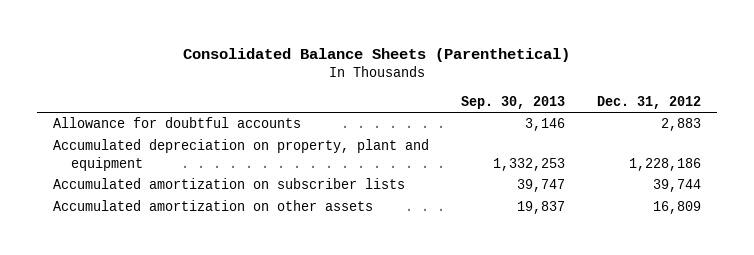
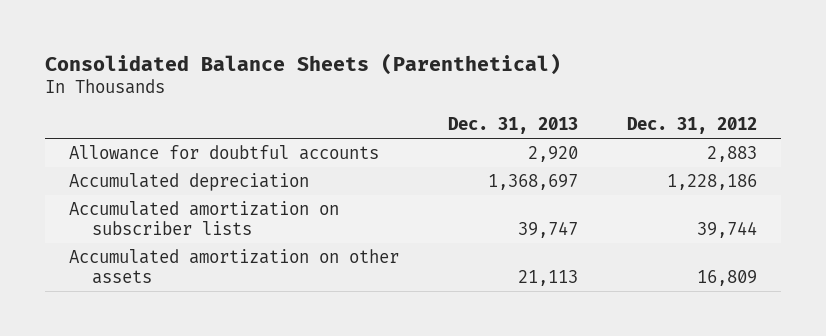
[461,95,566,109] Sep. 30, 2013 -> none
none -> [447,116,578,134] Dec. 31, 2013
[53,139,430,171] Accumulated depreciation on property, plant and equipment -> [68,172,309,191] Accumulated depreciation

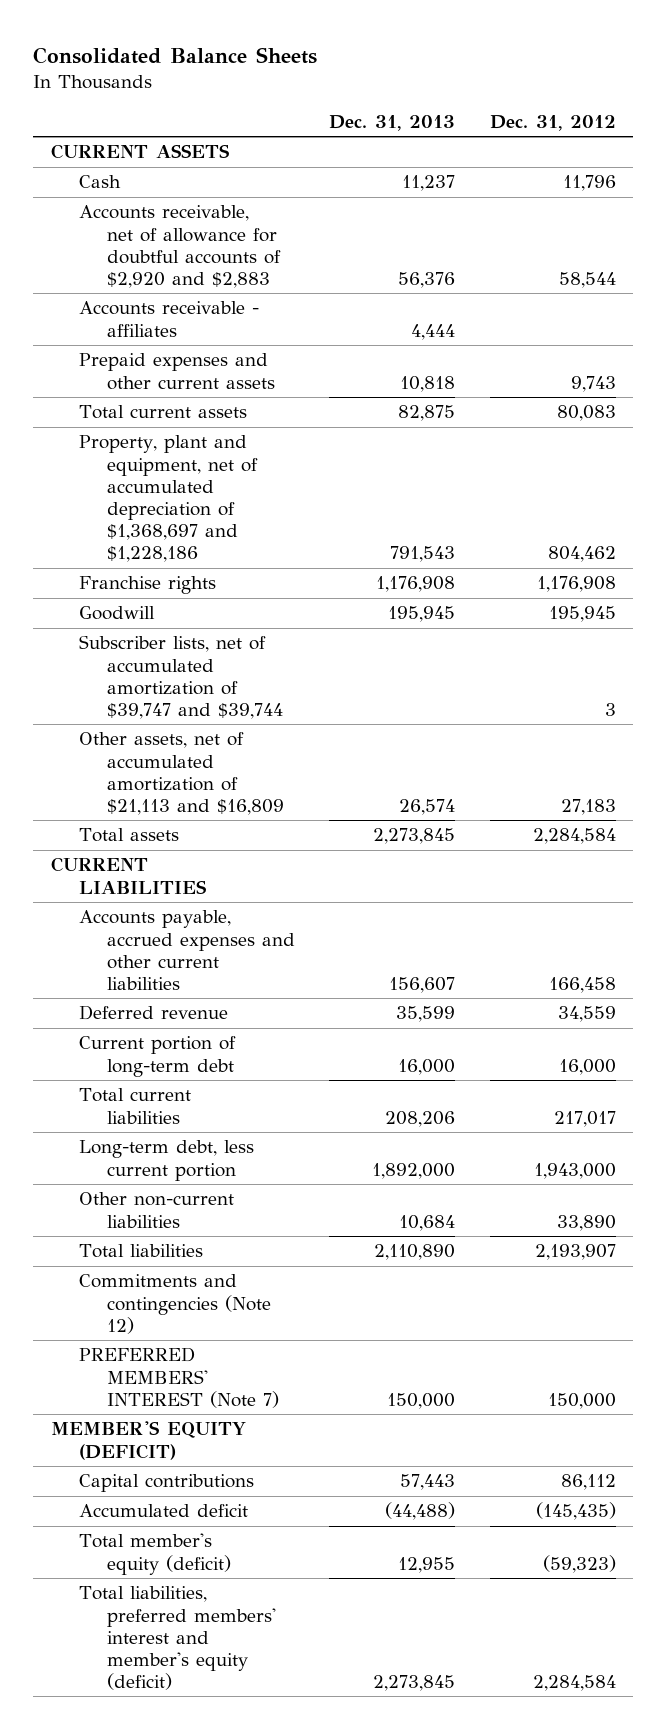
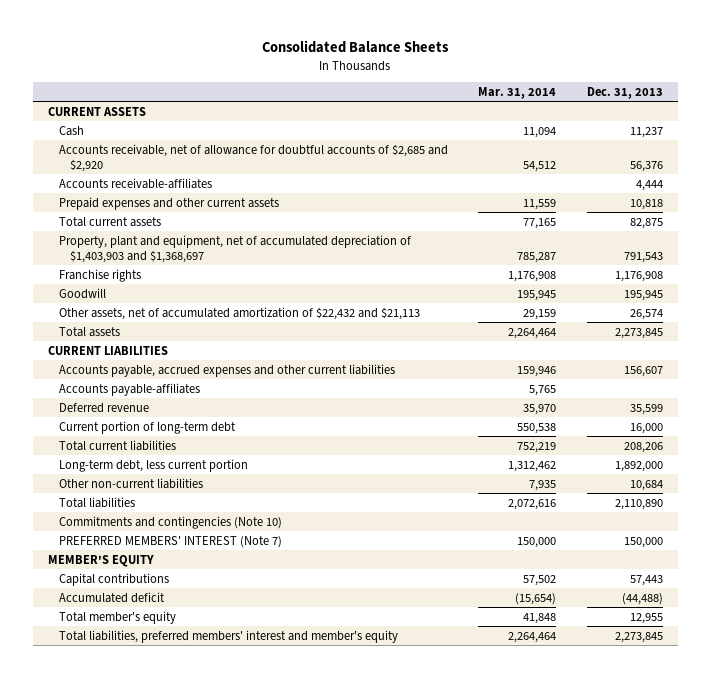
[489,114,616,131] Dec. 31, 2012 -> none
none -> [478,86,557,99] Mar. 31, 2014
[78,205,281,288] Accounts receivable, net of allowance for doubtful accounts of $2,920 and $2,883 -> [58,143,448,172] Accounts receivable, net of allowance for doubtful accounts of $2,685 and $2,920
[78,301,259,337] Accounts receivable - affiliates -> [58,177,212,189] Accounts receivable-affiliates
[78,435,258,563] Property, plant and equipment, net of accumulated depreciation of $1,368,697 and $1,228,186 -> [58,234,411,263] Property, plant and equipment, net of accumulated depreciation of $1,403,903 and $1,368,697
[78,635,283,719] Subscriber lists, net of accumulated amortization of $39,747 and $39,744 -> none
[78,732,284,815] Other assets, net of accumulated amortization of $21,113 and $16,809 -> [58,306,420,320] Other assets, net of accumulated amortization of $22,432 and $21,113
none -> [58,382,200,396] Accounts payable-affiliates
[78,1274,271,1334] Commitments and contingencies (Note 12) -> [58,515,282,529] Commitments and contingencies (Note 10)
[50,1421,246,1460] MEMBER'S EQUITY (DEFICIT) -> [47,554,154,567] MEMBER'S EQUITY
[78,1533,231,1575] Total member's equity (deficit) -> [58,610,176,624] Total member's equity
[78,1586,276,1691] Total liabilities, preferred members' interest and member's equity (deficit) -> [58,629,398,643] Total liabilities, preferred members' interest and member's equity

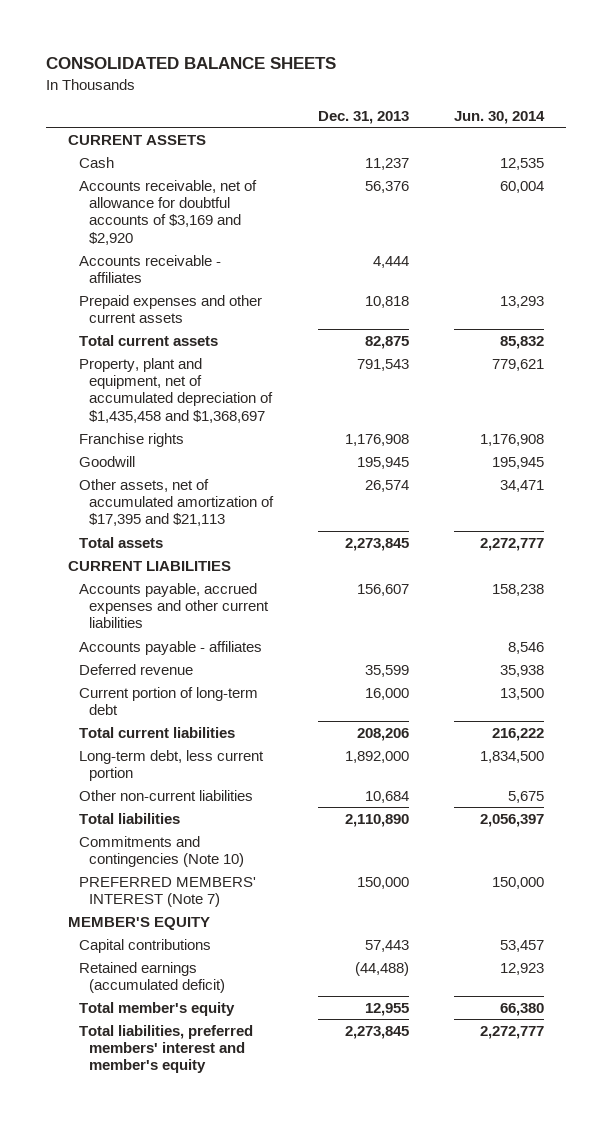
[262,40,450,54] Consolidated Balance Sheets -> [46,57,337,70] CONSOLIDATED BALANCE SHEETS
[478,86,557,99] Mar. 31, 2014 -> none
none -> [453,111,545,125] Jun. 30, 2014
[58,143,448,172] Accounts receivable, net of allowance for doubtful accounts of $2,685 and $2,920 -> [78,179,257,245] Accounts receivable, net of allowance for doubtful accounts of $3,169 and $2,920
[58,177,212,189] Accounts receivable-affiliates -> [78,254,221,284] Accounts receivable - affiliates
[58,234,411,263] Property, plant and equipment, net of accumulated depreciation of $1,403,903 and $1,368,697 -> [78,357,274,423] Property, plant and equipment, net of accumulated depreciation of $1,435,458 and $1,368,697
[58,306,420,320] Other assets, net of accumulated amortization of $22,432 and $21,113 -> [78,478,275,527] Other assets, net of accumulated amortization of $17,395 and $21,113
[58,382,200,396] Accounts payable-affiliates -> [78,640,262,655] Accounts payable - affiliates
[58,591,165,603] Accumulated deficit -> [78,961,226,994] Retained earnings (accumulated deficit)

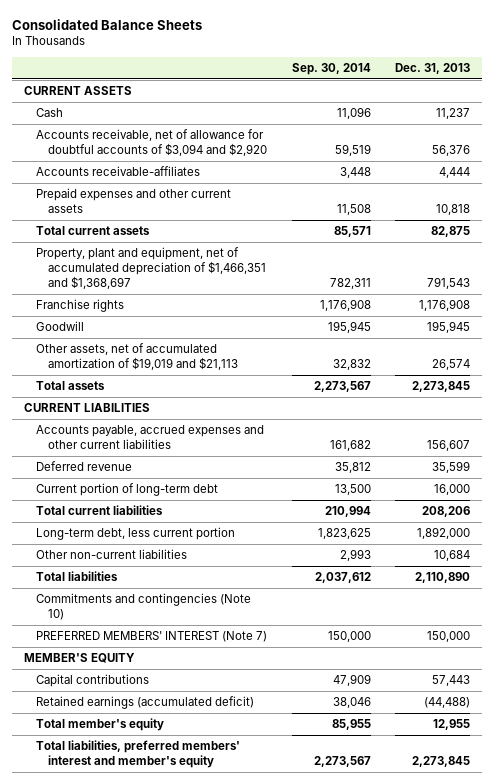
[46,57,337,70] CONSOLIDATED BALANCE SHEETS -> [12,18,203,30] Consolidated Balance Sheets
[453,111,545,125] Jun. 30, 2014 -> none
none -> [291,63,371,76] Sep. 30, 2014
[78,179,257,245] Accounts receivable, net of allowance for doubtful accounts of $3,169 and $2,920 -> [35,129,267,157] Accounts receivable, net of allowance for doubtful accounts of $3,094 and $2,920
[78,254,221,284] Accounts receivable - affiliates -> [35,166,200,177] Accounts receivable-affiliates
[78,357,274,423] Property, plant and equipment, net of accumulated depreciation of $1,435,458 and $1,368,697 -> [35,247,266,290] Property, plant and equipment, net of accumulated depreciation of $1,466,351 and $1,368,697
[78,478,275,527] Other assets, net of accumulated amortization of $17,395 and $21,113 -> [35,343,238,371] Other assets, net of accumulated amortization of $19,019 and $21,113
[78,640,262,655] Accounts payable - affiliates -> none

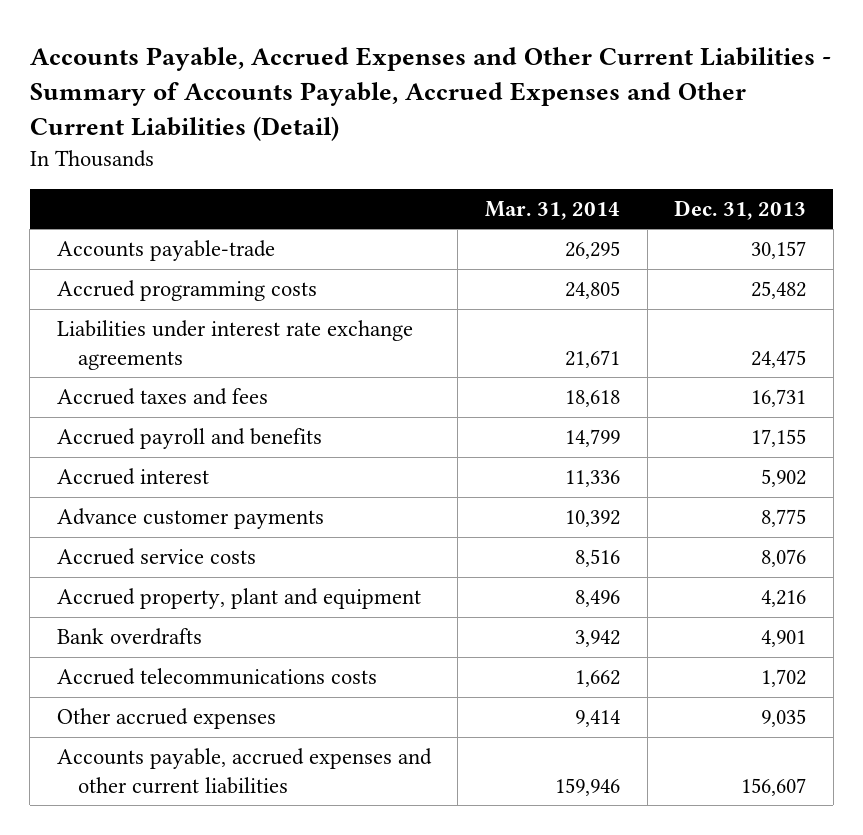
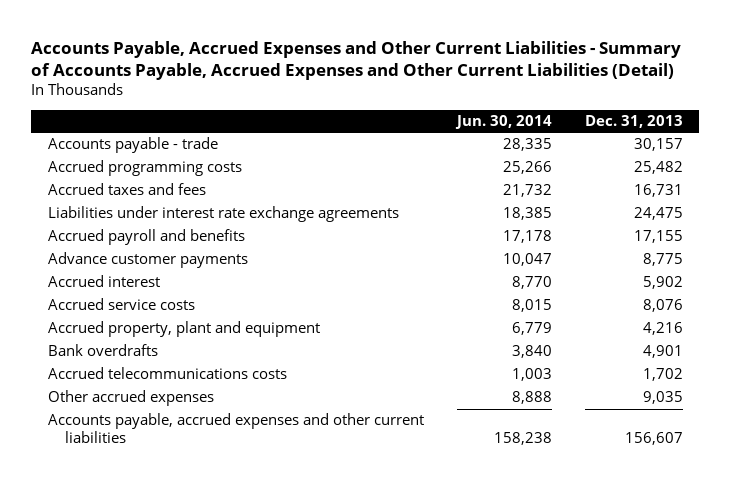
[485,200,621,220] Mar. 31, 2014 -> none
none -> [454,115,552,130] Jun. 30, 2014
[56,240,275,262] Accounts payable-trade -> [47,137,218,154] Accounts payable - trade
[56,320,413,370] Liabilities under interest rate exchange agreements -> [47,206,399,223] Liabilities under interest rate exchange agreements
[56,468,209,486] Accrued interest -> [47,275,160,288] Accrued interest

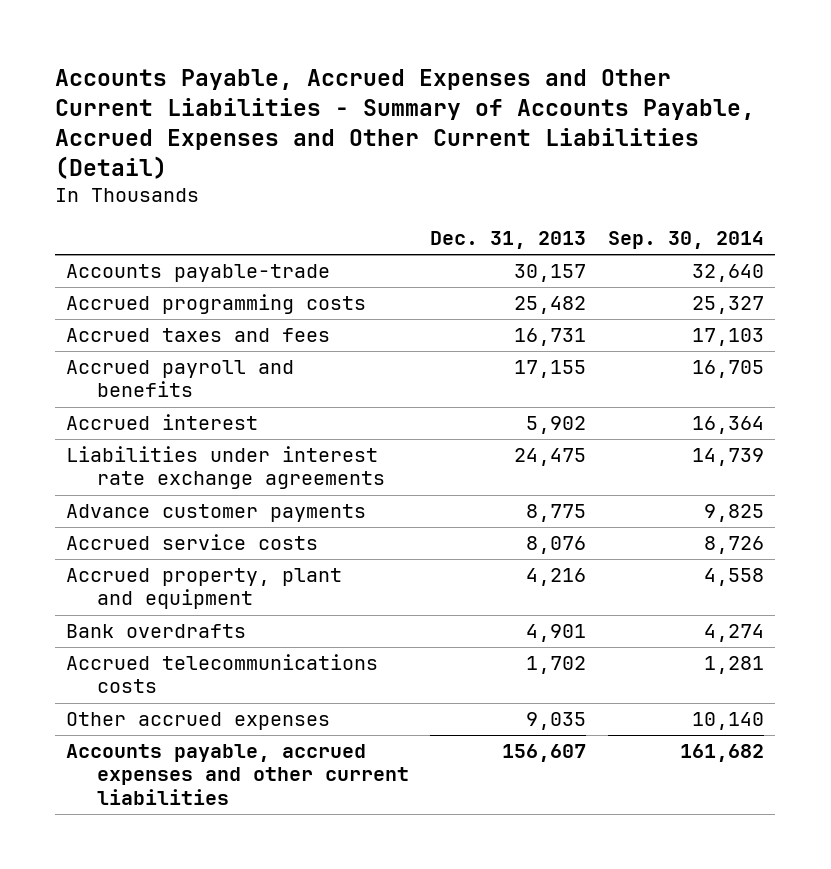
[454,115,552,130] Jun. 30, 2014 -> none
none -> [608,231,765,250] Sep. 30, 2014
[47,137,218,154] Accounts payable - trade -> [66,264,331,283] Accounts payable-trade
[47,206,399,223] Liabilities under interest rate exchange agreements -> [66,446,385,490] Liabilities under interest rate exchange agreements
[47,252,248,269] Advance customer payments -> [66,504,367,523] Advance customer payments

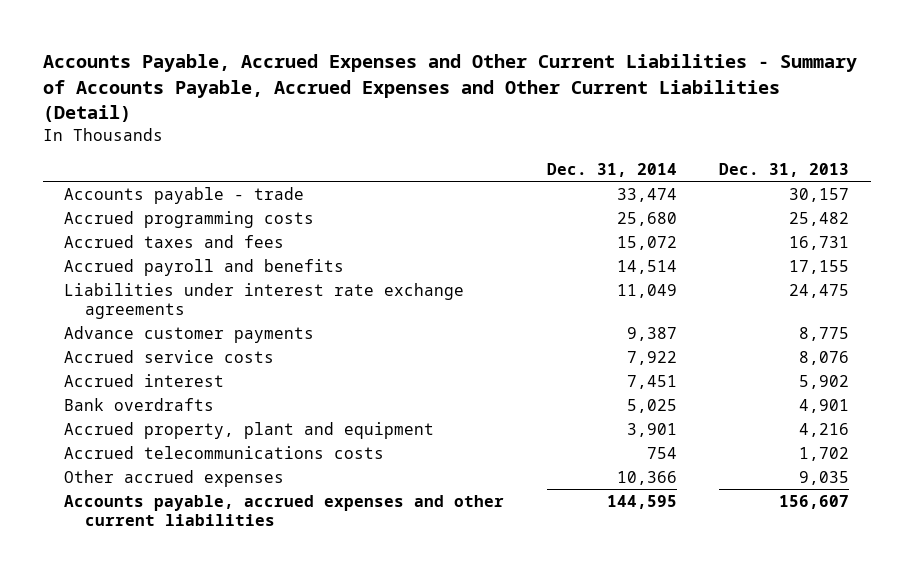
[608,231,765,250] Sep. 30, 2014 -> none
none -> [546,162,677,177] Dec. 31, 2014
[66,264,331,283] Accounts payable-trade -> [64,187,305,205] Accounts payable - trade
[66,414,259,431] Accrued interest -> [64,374,225,388] Accrued interest
[66,568,343,610] Accrued property, plant and equipment -> [64,422,435,440] Accrued property, plant and equipment

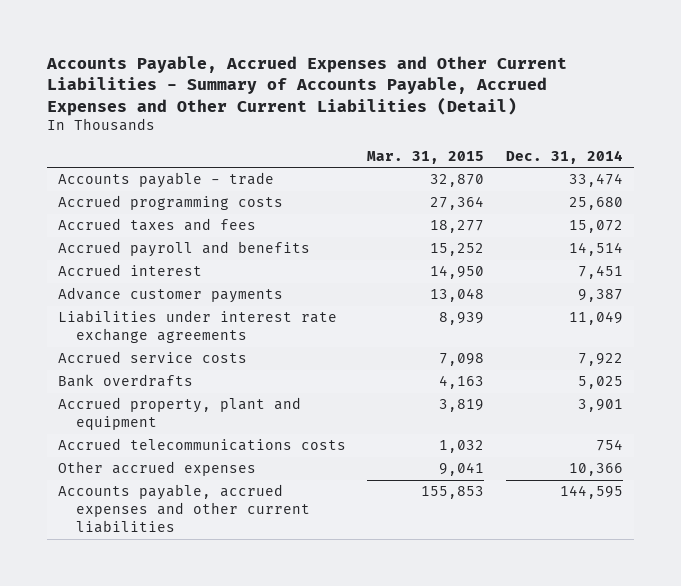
[719,162,850,177] Dec. 31, 2013 -> none
none -> [367,150,485,164] Mar. 31, 2015
[64,374,225,388] Accrued interest -> [57,264,202,277] Accrued interest
[64,283,465,319] Liabilities under interest rate exchange agreements -> [57,310,337,344] Liabilities under interest rate exchange agreements

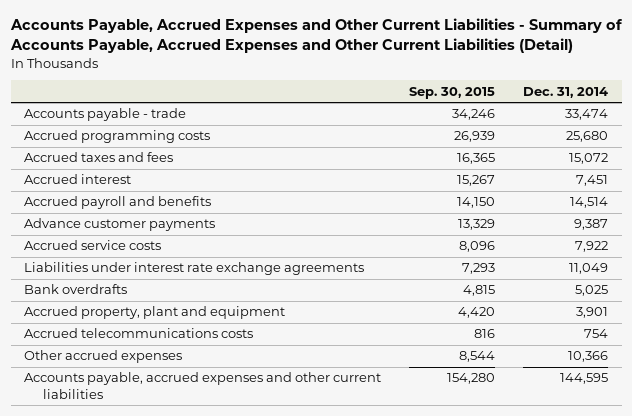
[367,150,485,164] Mar. 31, 2015 -> none
none -> [409,86,496,99] Sep. 30, 2015
[57,241,310,258] Accrued payroll and benefits -> [24,196,212,210] Accrued payroll and benefits
[57,310,337,344] Liabilities under interest rate exchange agreements -> [24,262,365,276] Liabilities under interest rate exchange agreements

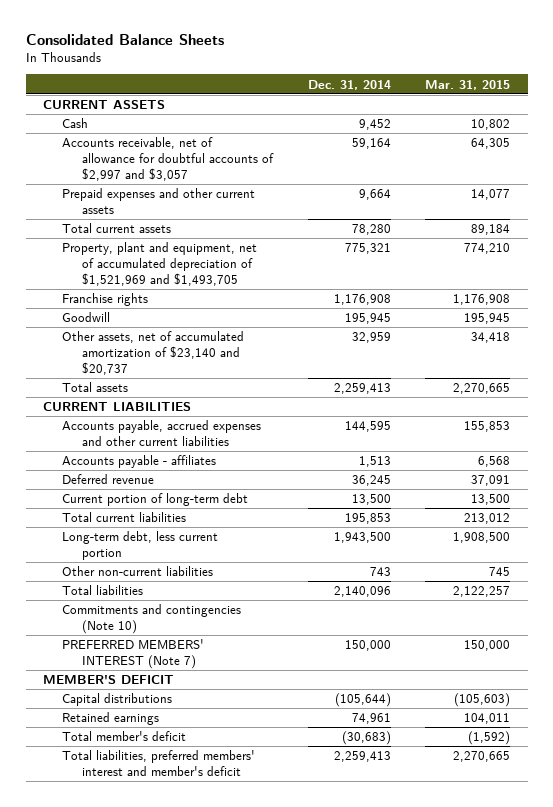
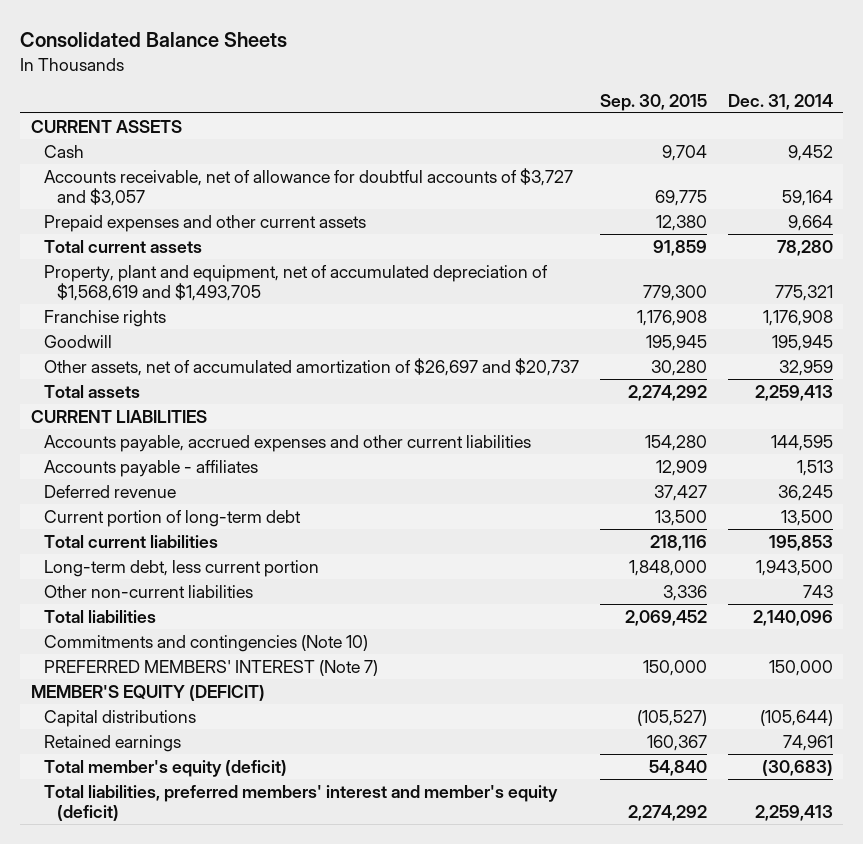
[425,79,511,90] Mar. 31, 2015 -> none
none -> [599,93,707,111] Sep. 30, 2015
[62,137,274,182] Accounts receivable, net of allowance for doubtful accounts of $2,997 and $3,057 -> [44,167,574,206] Accounts receivable, net of allowance for doubtful accounts of $3,727 and $3,057
[62,242,258,287] Property, plant and equipment, net of accumulated depreciation of $1,521,969 and $1,493,705 -> [44,264,549,301] Property, plant and equipment, net of accumulated depreciation of $1,568,619 and $1,493,705
[62,331,245,376] Other assets, net of accumulated amortization of $23,140 and $20,737 -> [44,357,580,376] Other assets, net of accumulated amortization of $26,697 and $20,737
[43,675,175,685] MEMBER'S DEFICIT -> [30,684,265,701] MEMBER'S EQUITY (DEFICIT)
[62,731,187,742] Total member's deficit -> [44,759,288,777] Total member's equity (deficit)
[62,750,256,777] Total liabilities, preferred members' interest and member's deficit -> [44,784,559,821] Total liabilities, preferred members' interest and member's equity (deficit)

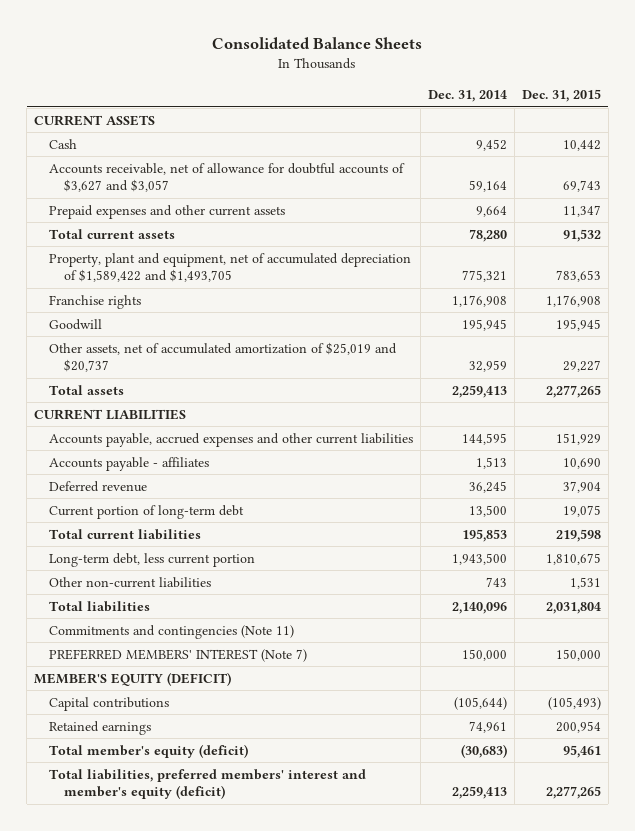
[599,93,707,111] Sep. 30, 2015 -> none
none -> [521,89,601,103] Dec. 31, 2015
[44,167,574,206] Accounts receivable, net of allowance for doubtful accounts of $3,727 and $3,057 -> [48,162,405,193] Accounts receivable, net of allowance for doubtful accounts of $3,627 and $3,057
[44,264,549,301] Property, plant and equipment, net of accumulated depreciation of $1,568,619 and $1,493,705 -> [48,252,411,283] Property, plant and equipment, net of accumulated depreciation of $1,589,422 and $1,493,705
[44,357,580,376] Other assets, net of accumulated amortization of $26,697 and $20,737 -> [48,341,397,373] Other assets, net of accumulated amortization of $25,019 and $20,737
[44,634,369,652] Commitments and contingencies (Note 10) -> [48,624,294,639] Commitments and contingencies (Note 11)
[44,709,197,727] Capital distributions -> [48,696,169,711] Capital contributions

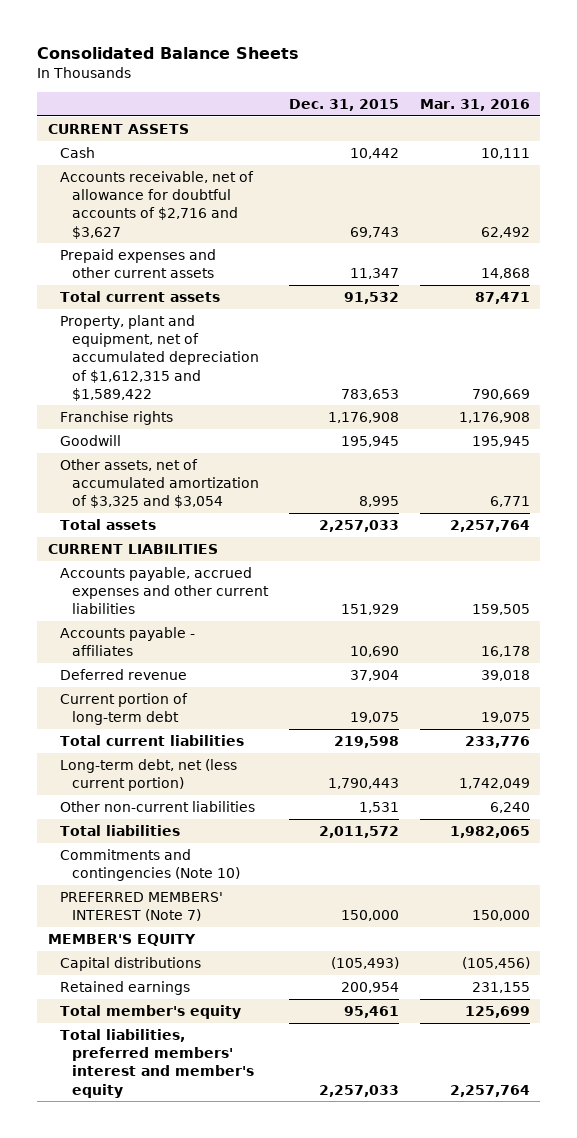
[427,90,507,103] Dec. 31, 2014 -> none
none -> [419,99,530,112] Mar. 31, 2016
[48,162,405,193] Accounts receivable, net of allowance for doubtful accounts of $3,627 and $3,057 -> [59,170,254,239] Accounts receivable, net of allowance for doubtful accounts of $2,716 and $3,627
[48,252,411,283] Property, plant and equipment, net of accumulated depreciation of $1,589,422 and $1,493,705 -> [59,314,259,401] Property, plant and equipment, net of accumulated depreciation of $1,612,315 and $1,589,422
[48,341,397,373] Other assets, net of accumulated amortization of $25,019 and $20,737 -> [59,458,259,509] Other assets, net of accumulated amortization of $3,325 and $3,054
[562,360,601,373] 29,227 -> [358,496,399,508] 8,995
[545,384,601,398] 2,277,265 -> [318,519,399,532] 2,257,033
[48,552,255,567] Long-term debt, less current portion -> [59,758,237,792] Long-term debt, net (less current portion)
[545,552,601,565] 1,810,675 -> [327,778,399,790] 1,790,443
[545,601,601,614] 2,031,804 -> [318,825,399,838] 2,011,572
[48,624,294,639] Commitments and contingencies (Note 11) -> [59,848,240,882] Commitments and contingencies (Note 10)
[34,671,232,686] MEMBER'S EQUITY (DEFICIT) -> [47,933,196,946] MEMBER'S EQUITY
[48,696,169,711] Capital contributions -> [59,956,201,971] Capital distributions
[48,743,248,758] Total member's equity (deficit) -> [59,1004,241,1019] Total member's equity
[48,768,366,800] Total liabilities, preferred members' interest and member's equity (deficit) -> [59,1028,254,1098] Total liabilities, preferred members' interest and member's equity
[545,786,601,800] 2,277,265 -> [318,1084,399,1097] 2,257,033

